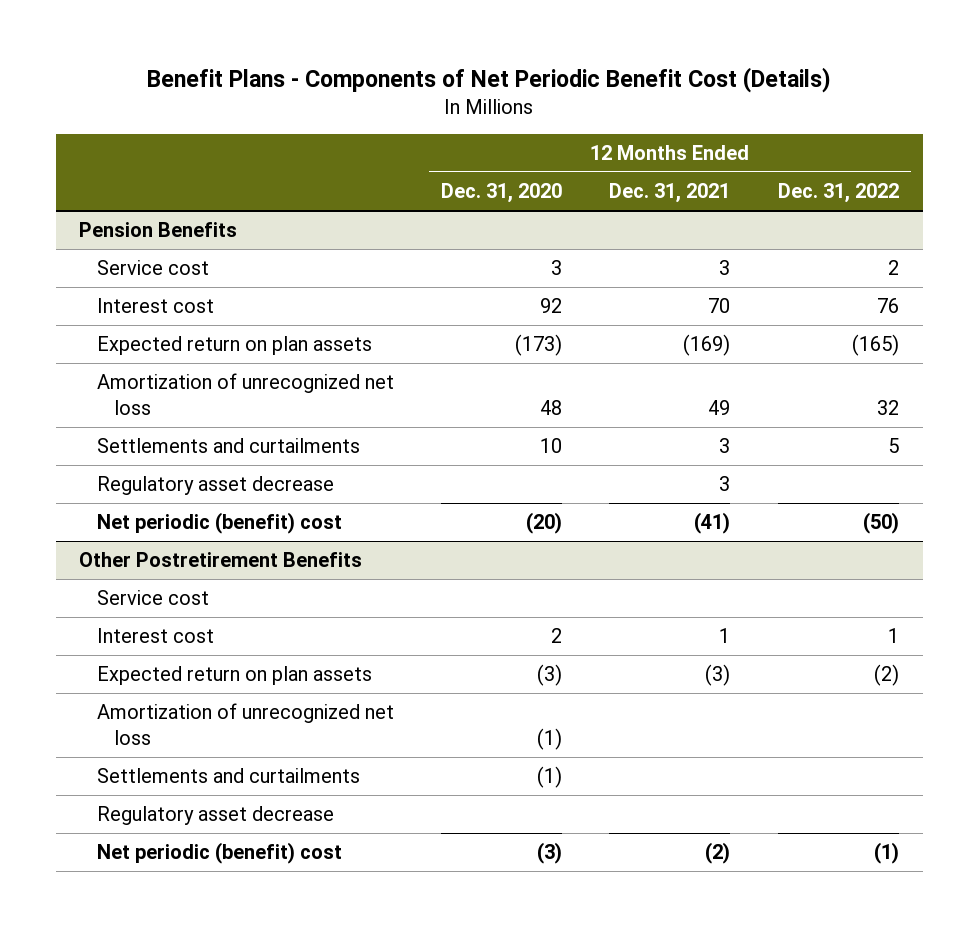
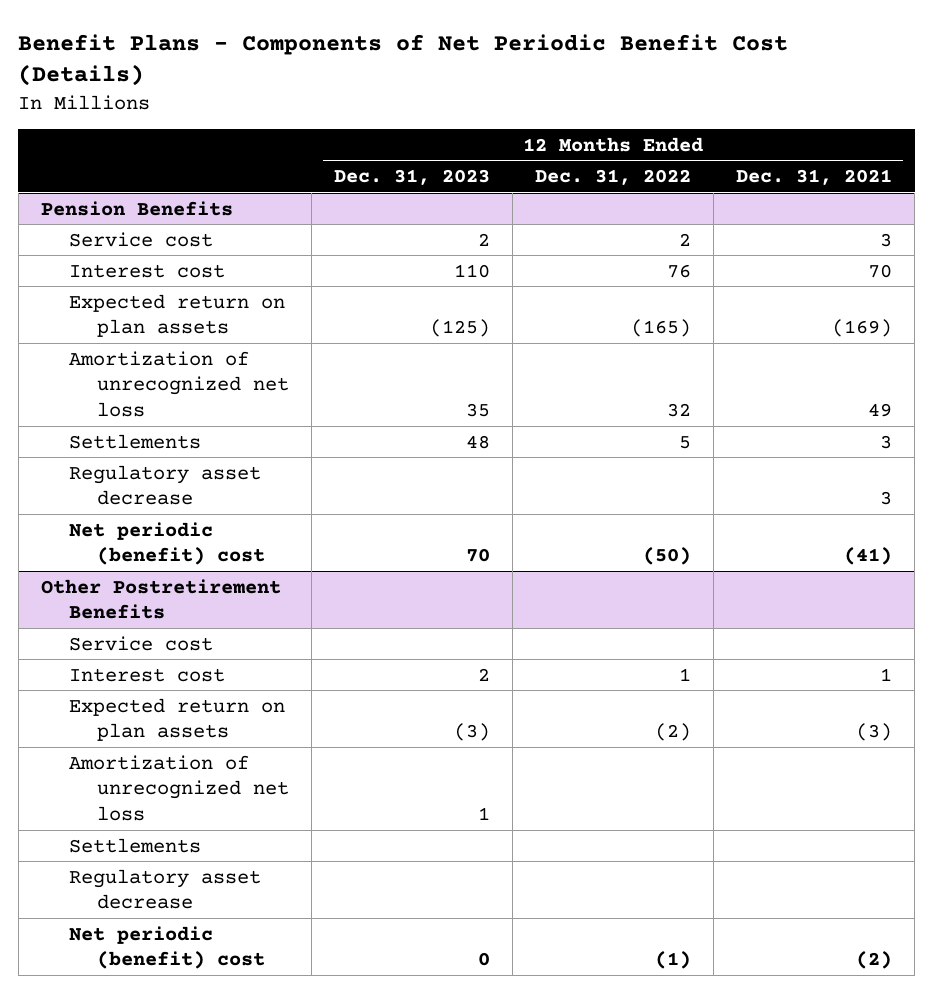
[440,183,562,204] Dec. 31, 2020 -> none
none -> [334,168,491,185] Dec. 31, 2023
[96,438,360,454] Settlements and curtailments -> none
none -> [68,433,201,449] Settlements
[96,768,360,784] Settlements and curtailments -> none
none -> [68,837,201,853] Settlements

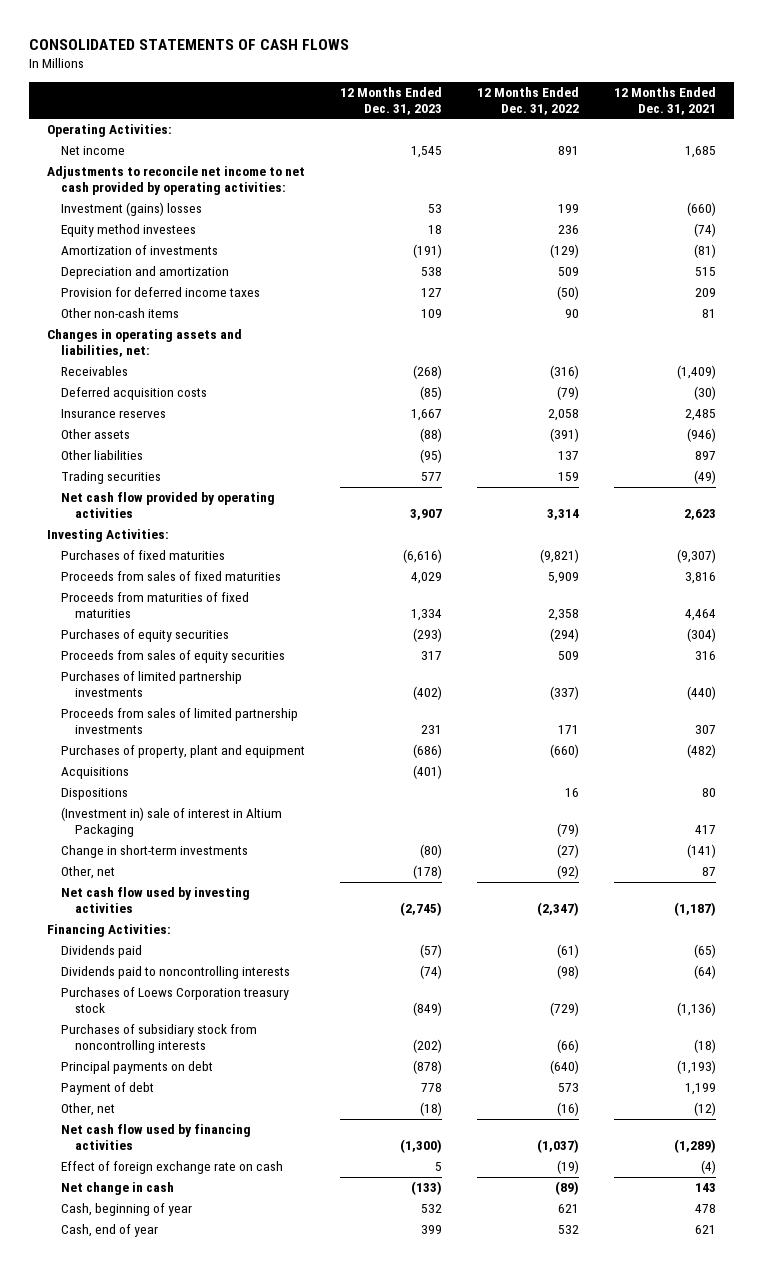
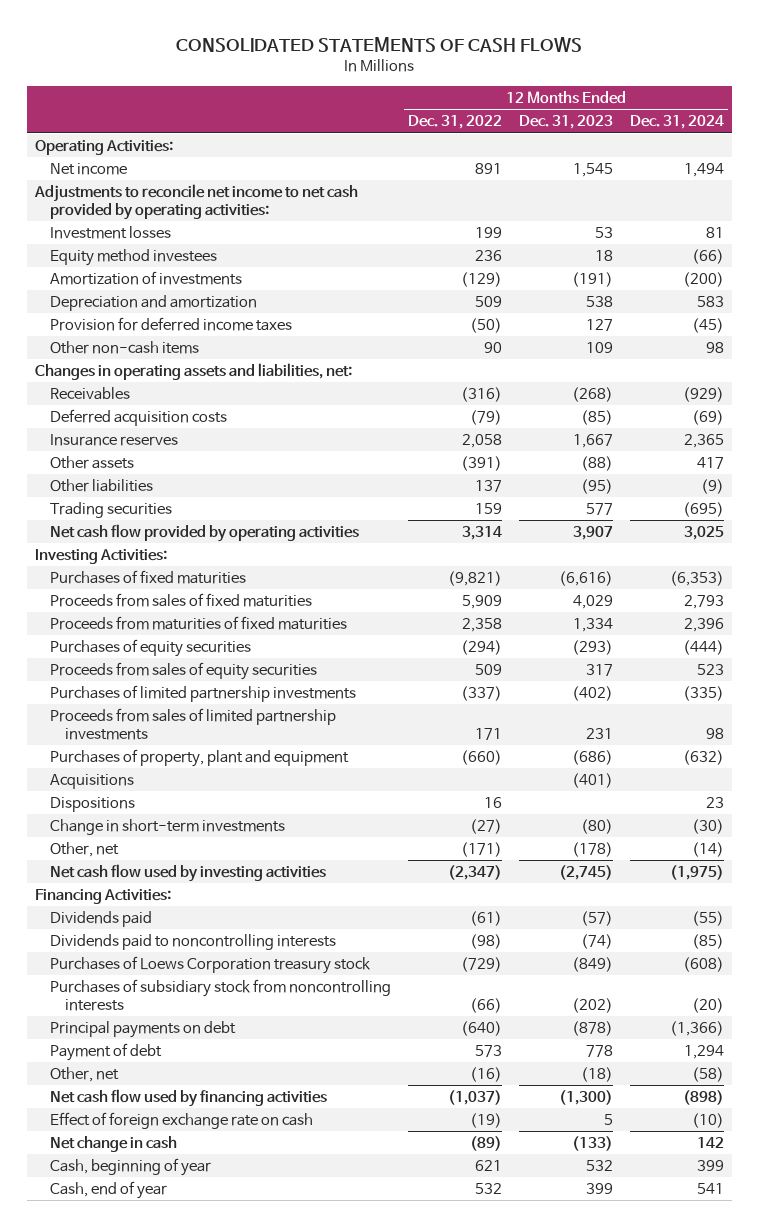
[614,86,717,115] 12 Months Ended Dec. 31, 2021 -> none
none -> [629,115,724,130] Dec. 31, 2024
[61,202,203,217] Investment (gains) losses -> [50,226,172,240] Investment losses
[61,807,283,838] (Investment in) sale of interest in Altium Packaging -> none
[557,865,580,880] (92) -> [460,842,502,858] (171)

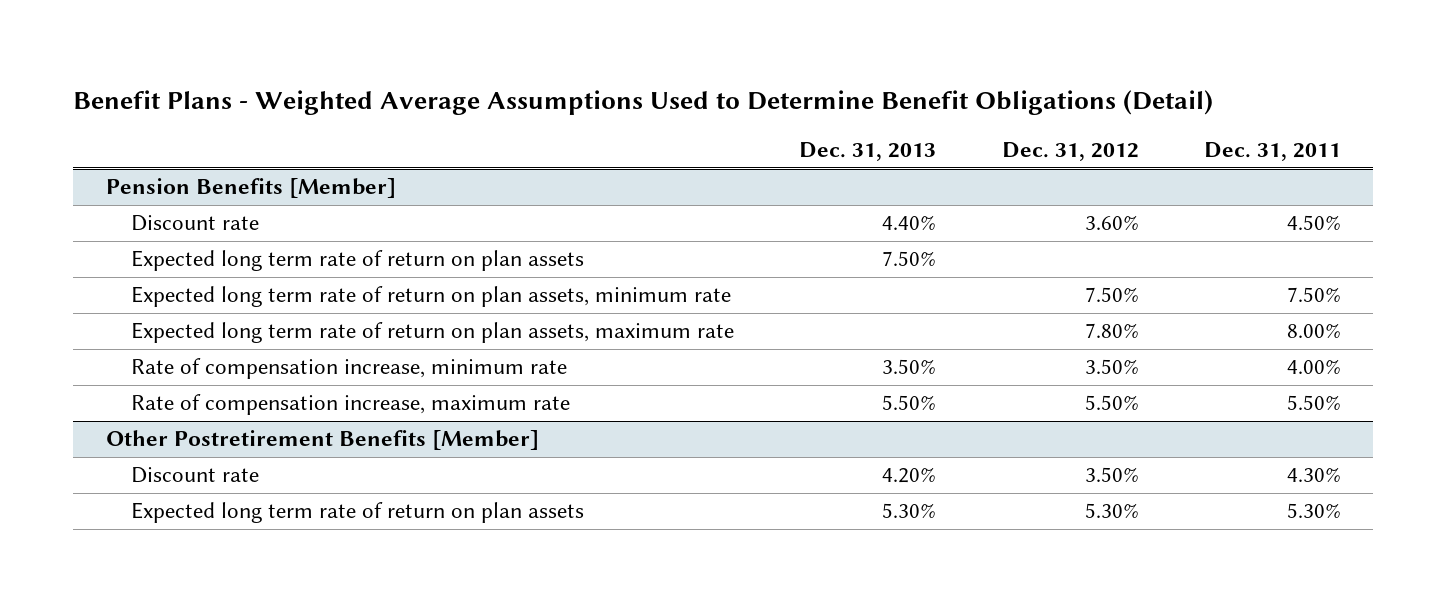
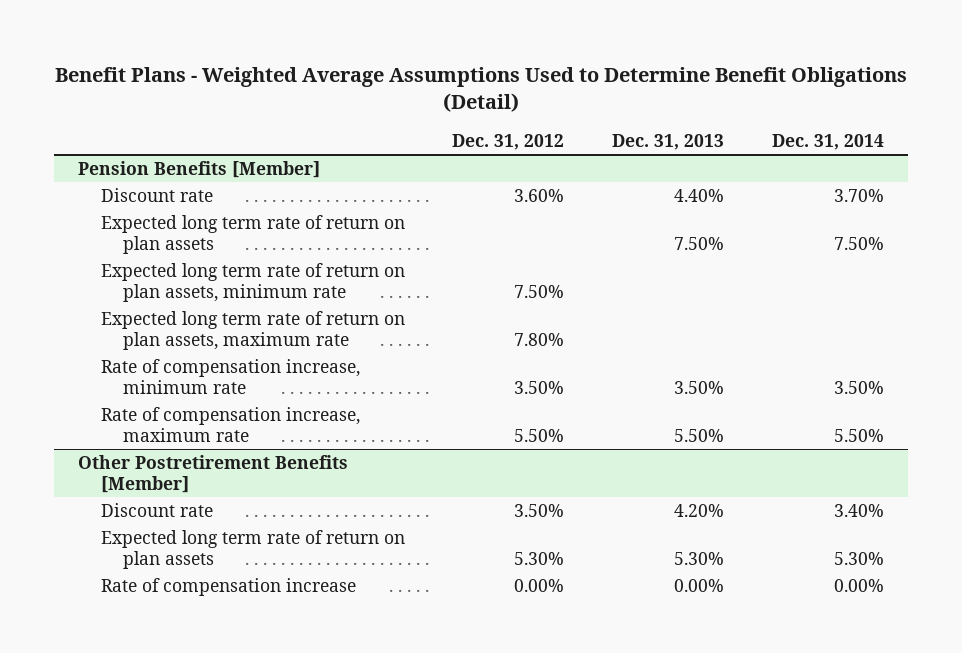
[1203,142,1341,162] Dec. 31, 2011 -> none
none -> [772,133,885,150] Dec. 31, 2014
none -> [100,578,356,597] Rate of compensation increase

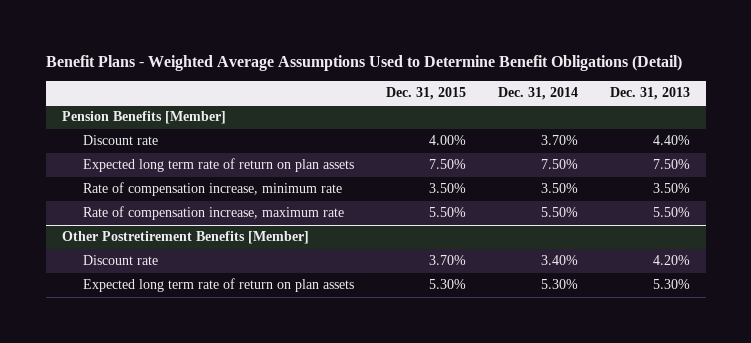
[452,133,565,150] Dec. 31, 2012 -> none
none -> [385,87,466,101] Dec. 31, 2015
[100,263,405,302] Expected long term rate of return on plan assets, minimum rate -> none
[100,311,405,350] Expected long term rate of return on plan assets, maximum rate -> none
[100,578,356,597] Rate of compensation increase -> none

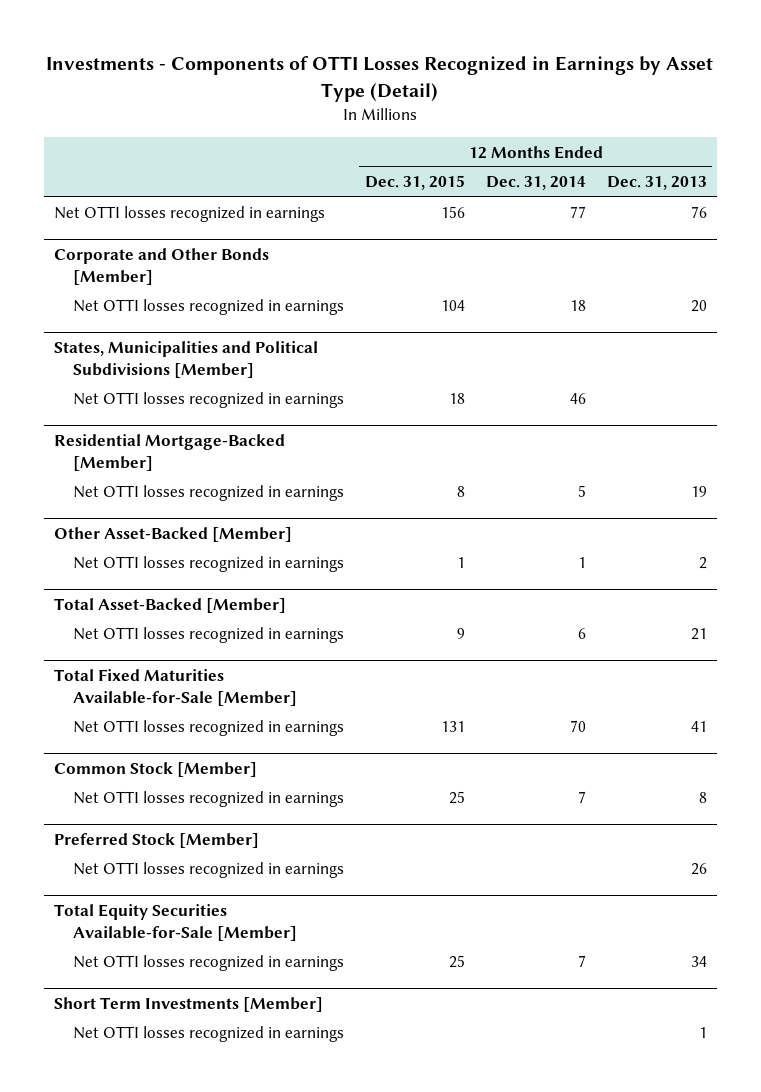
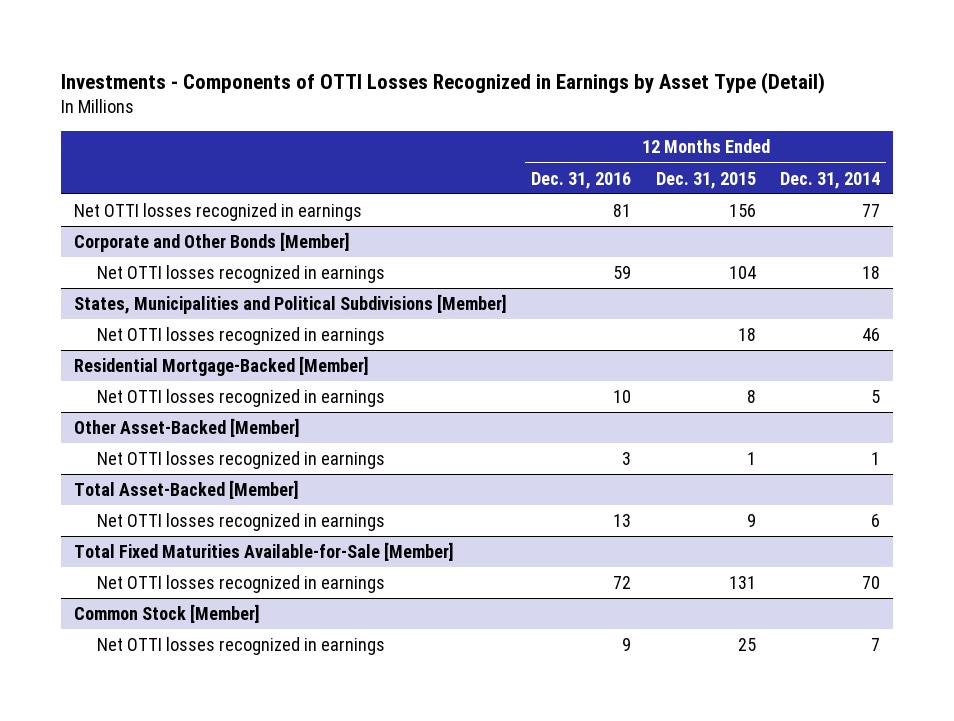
[606,176,707,191] Dec. 31, 2013 -> none
none -> [531,171,632,189] Dec. 31, 2016
[54,832,260,848] Preferred Stock [Member] -> none
[72,862,344,879] Net OTTI losses recognized in earnings -> none
[54,903,297,941] Total Equity Securities Available-for-Sale [Member] -> none
[72,955,344,972] Net OTTI losses recognized in earnings -> none
[54,996,324,1012] Short Term Investments [Member] -> none
[72,1026,344,1043] Net OTTI losses recognized in earnings -> none

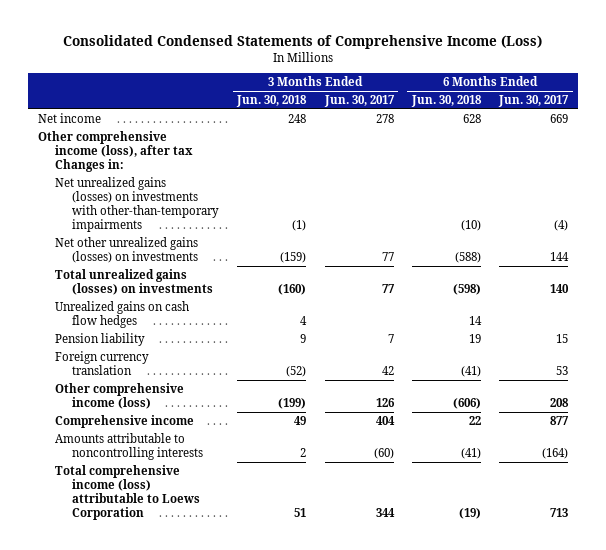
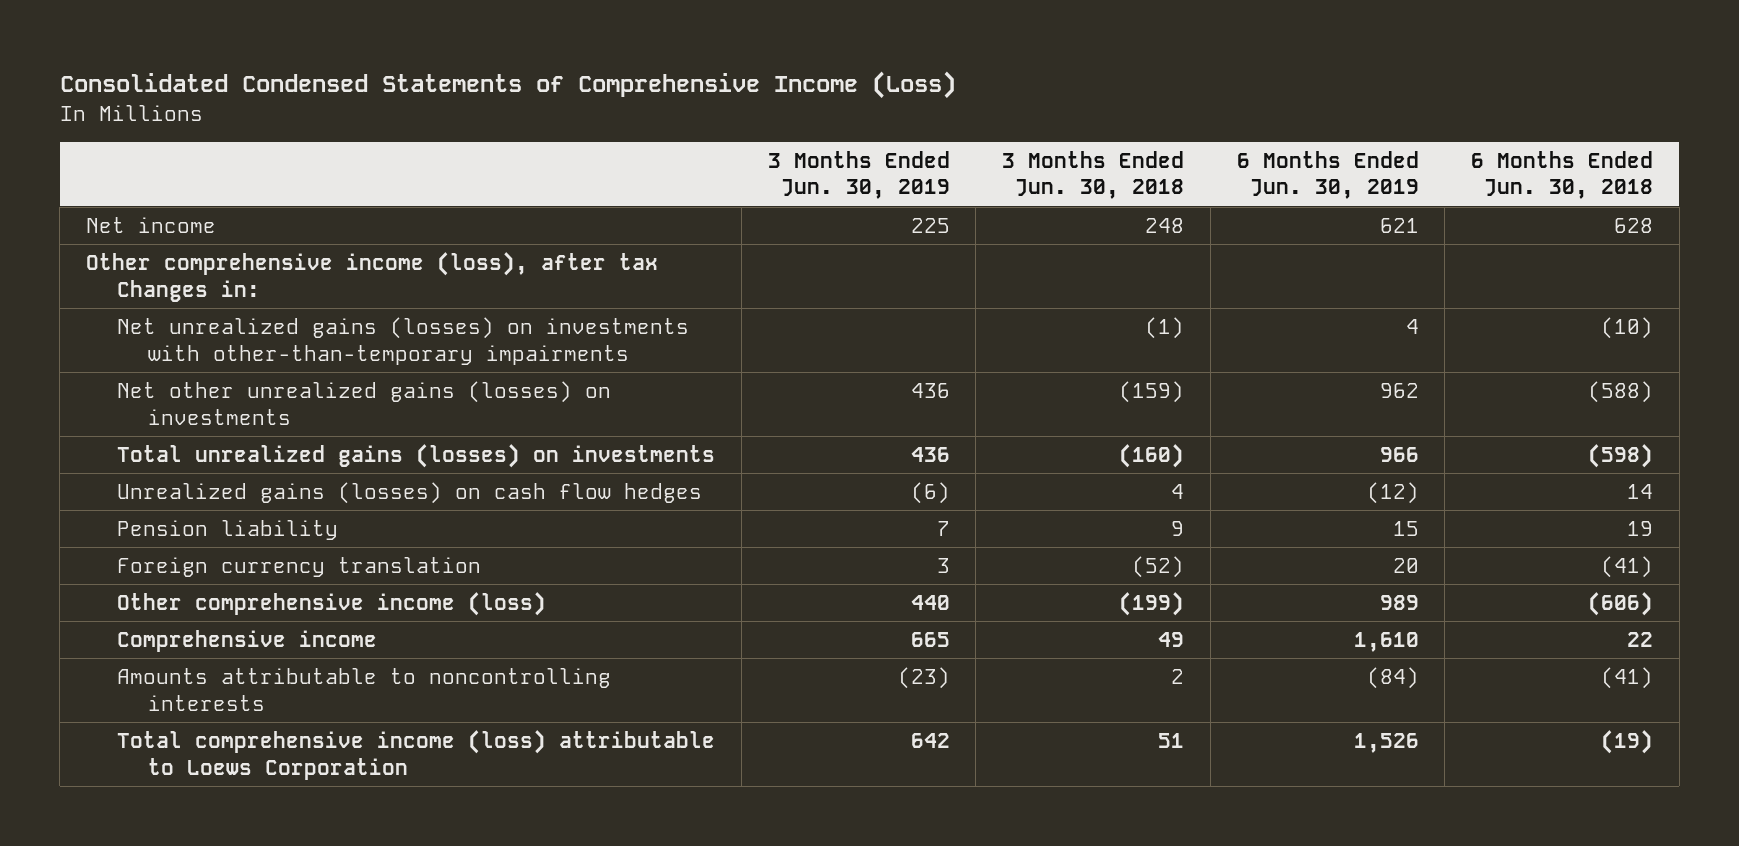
[323,95,395,108] Jun. 30, 2017 -> none
[498,95,570,108] Jun. 30, 2017 -> none
none -> [767,150,950,200] 3 Months Ended Jun. 30, 2019
none -> [1236,150,1419,200] 6 Months Ended Jun. 30, 2019
[54,301,189,328] Unrealized gains on cash flow hedges -> [117,482,703,505] Unrealized gains (losses) on cash flow hedges

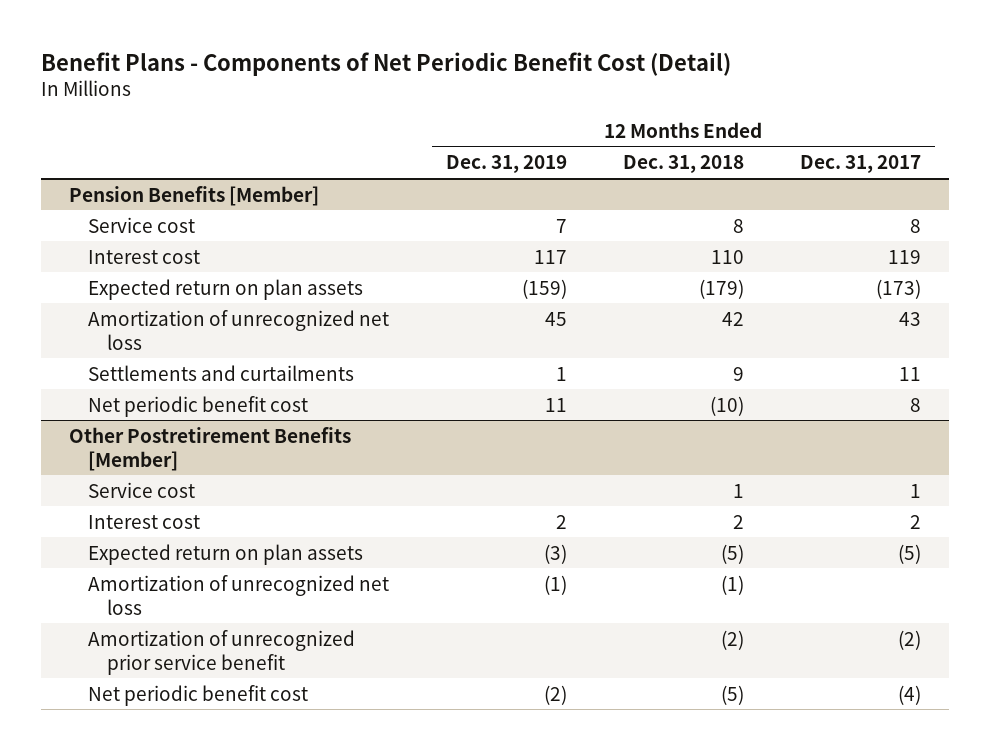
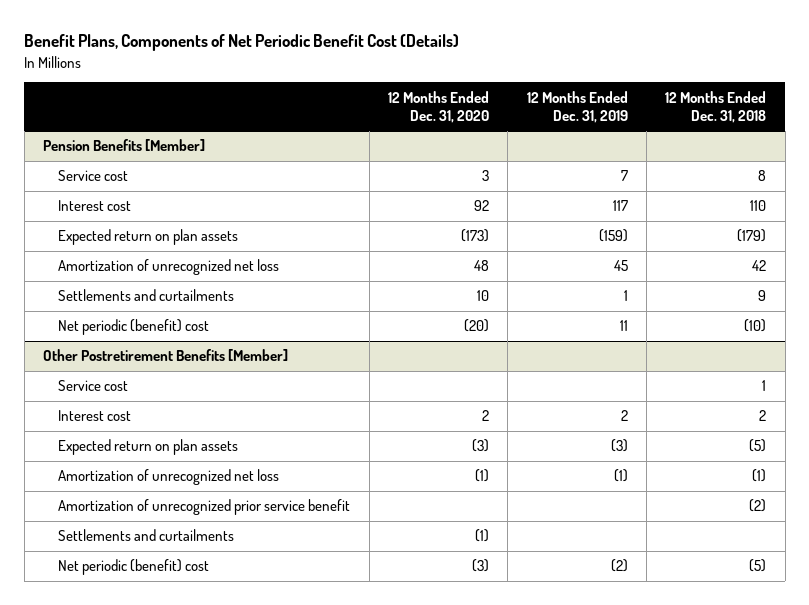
[41,51,732,76] Benefit Plans - Components of Net Periodic Benefit Cost (Detail) -> [24,34,460,52] Benefit Plans, Components of Net Periodic Benefit Cost (Details)
[799,155,921,174] Dec. 31, 2017 -> none
none -> [387,90,489,123] 12 Months Ended Dec. 31, 2020
[88,395,309,417] Net periodic benefit cost -> [58,319,210,336] Net periodic (benefit) cost
none -> [58,529,235,542] Settlements and curtailments
[88,684,309,706] Net periodic benefit cost -> [58,559,210,576] Net periodic (benefit) cost

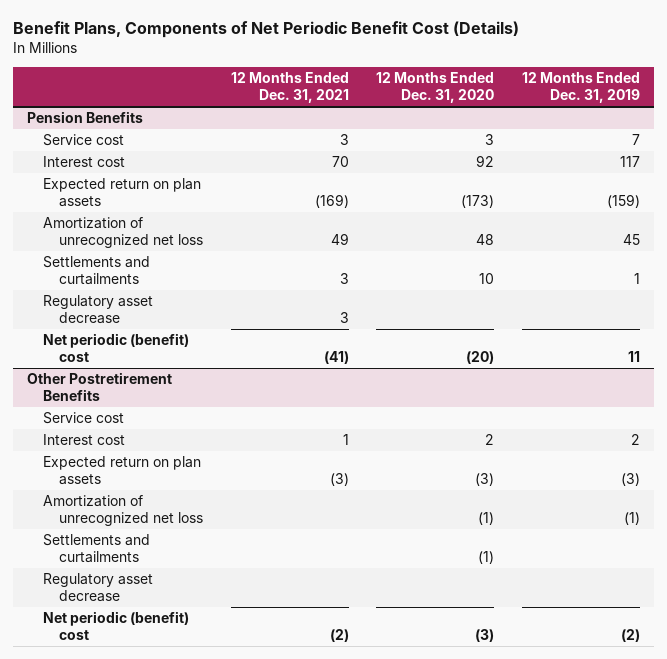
[665,90,767,123] 12 Months Ended Dec. 31, 2018 -> none
none -> [230,72,349,104] 12 Months Ended Dec. 31, 2021
[43,139,206,152] Pension Benefits [Member] -> [26,110,143,123] Pension Benefits
none -> [43,294,154,325] Regulatory asset decrease
[43,349,289,362] Other Postretirement Benefits [Member] -> [26,371,172,402] Other Postretirement Benefits
[58,499,351,516] Amortization of unrecognized prior service benefit -> none
none -> [43,572,154,603] Regulatory asset decrease

